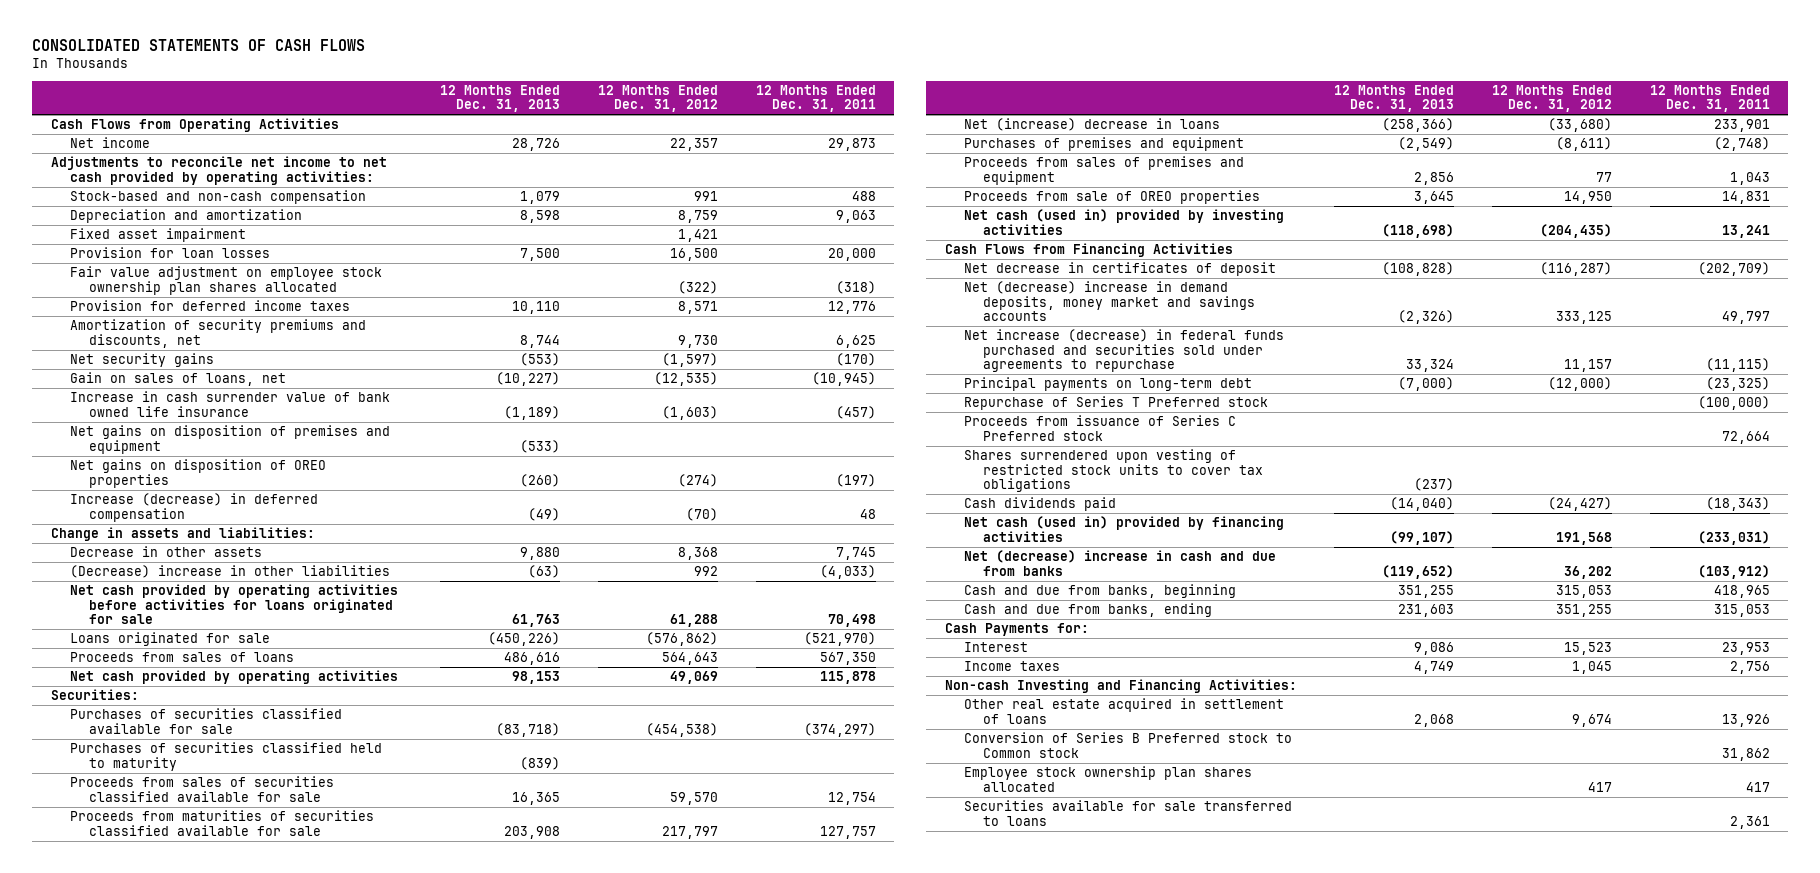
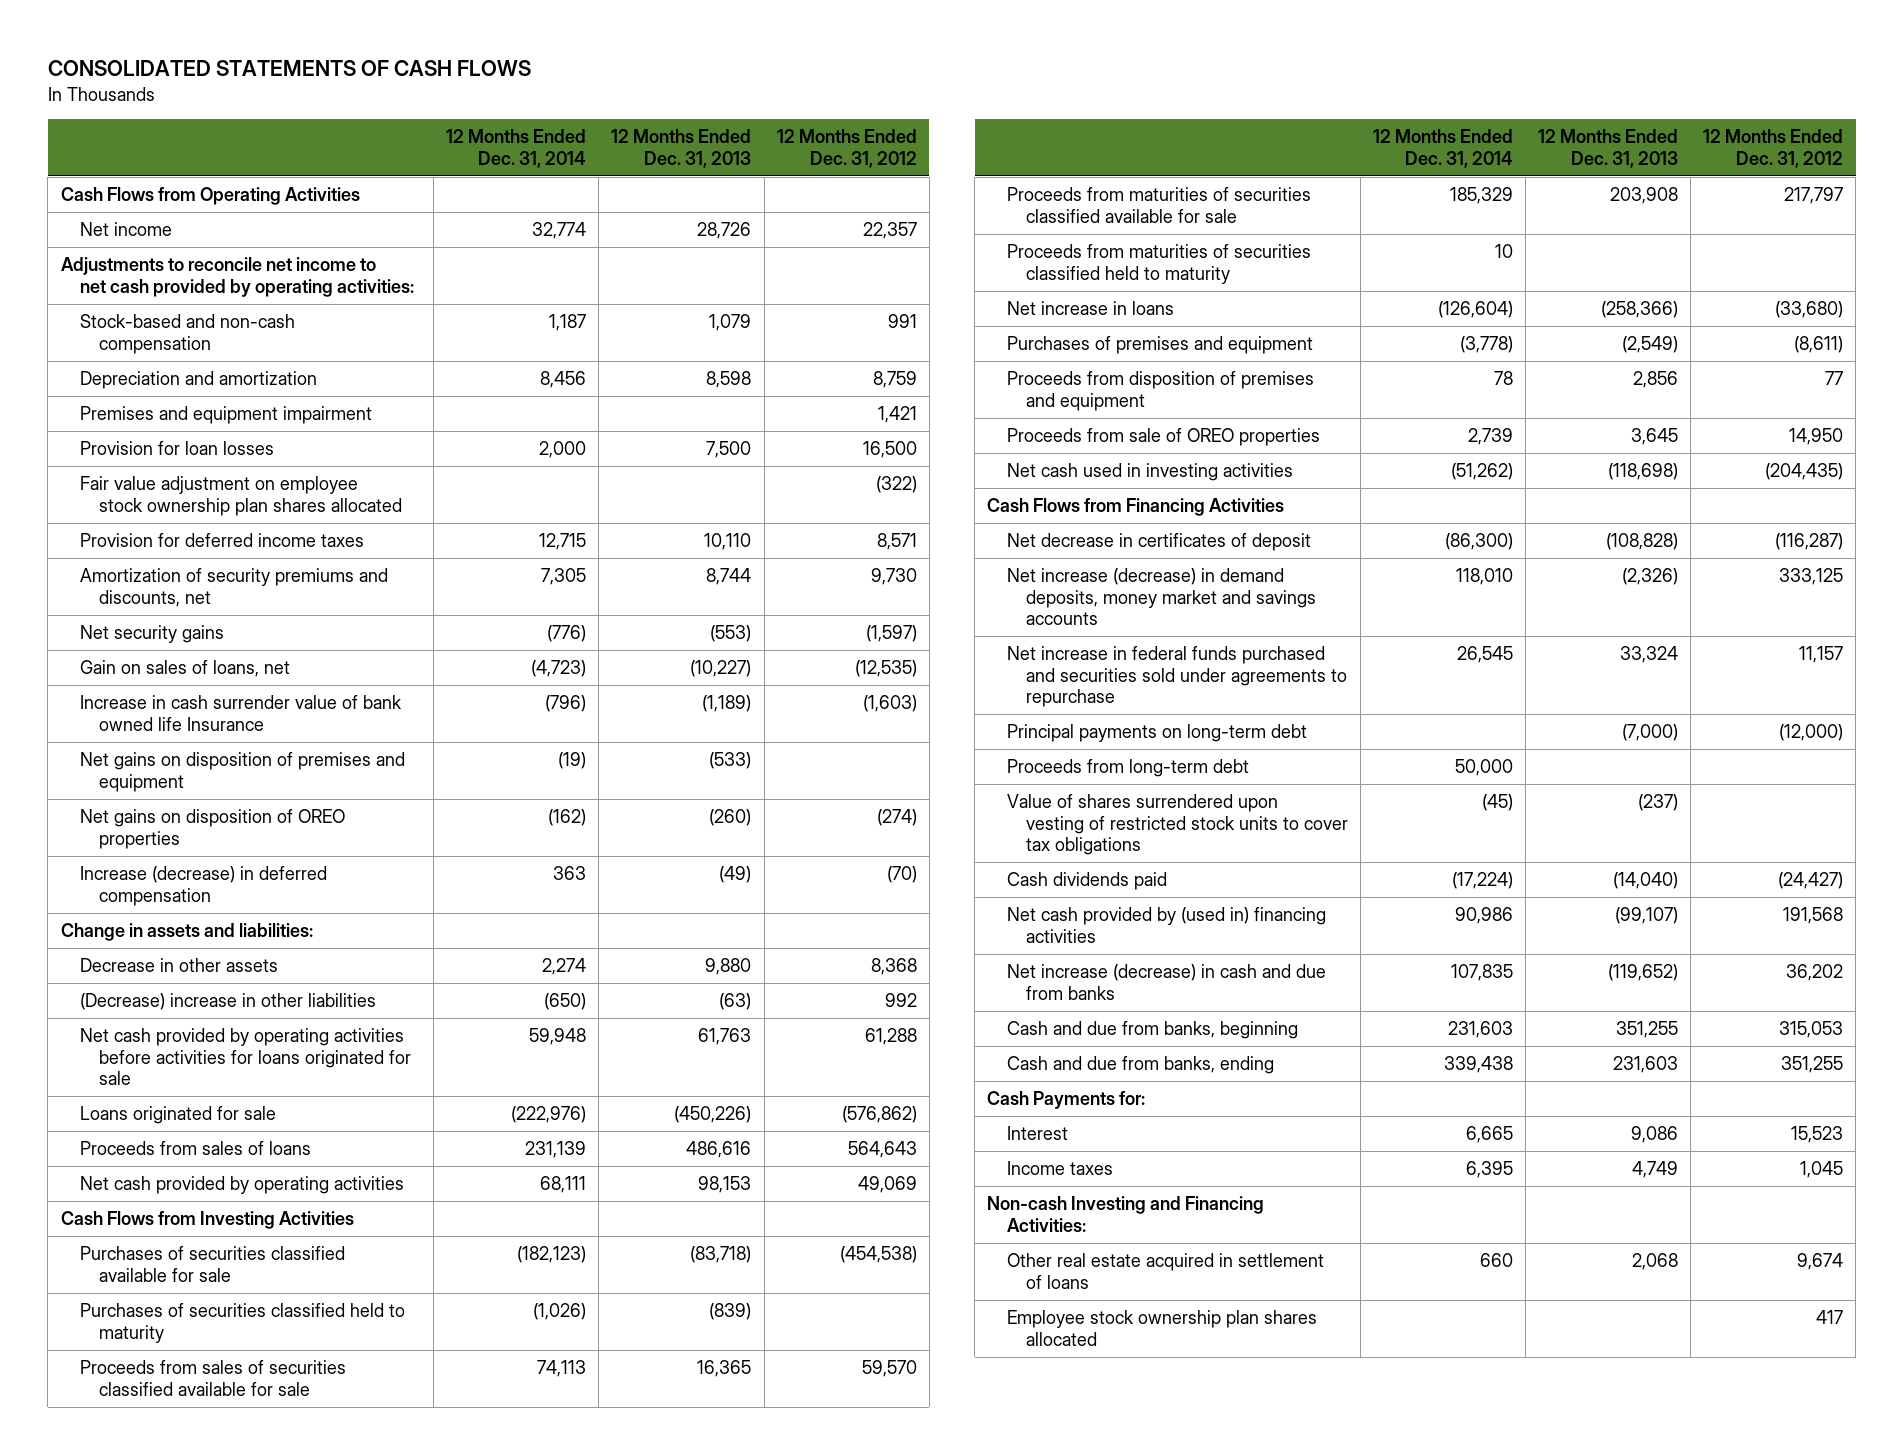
[755,84,876,113] 12 Months Ended Dec. 31, 2011 -> none
none -> [446,129,587,168] 12 Months Ended Dec. 31, 2014
[69,228,246,243] Fixed asset impairment -> [79,406,372,425] Premises and equipment impairment
[69,391,390,417] Increase in cash surrender value of bank owned life insurance -> [79,695,402,731] Increase in cash surrender value of bank owned life Insurance
[50,689,139,701] Securities: -> none
none -> [60,1211,354,1230] Cash Flows from Investing Activities
none -> [1006,244,1311,284] Proceeds from maturities of securities classified held to maturity
[963,118,1220,132] Net (increase) decrease in loans -> [1006,301,1174,316] Net increase in loans
[963,156,1244,185] Proceeds from sales of premises and equipment -> [1006,371,1314,411] Proceeds from disposition of premises and equipment
[963,209,1284,235] Net cash (used in) provided by investing activities -> [1006,463,1293,482] Net cash used in investing activities
[963,281,1255,322] Net (decrease) increase in demand deposits, money market and savings accounts -> [1006,568,1316,626] Net increase (decrease) in demand deposits, money market and savings accounts
[963,329,1284,373] Net increase (decrease) in federal funds purchased and securities sold under agreements to repurchase -> [1006,646,1347,708] Net increase in federal funds purchased and securities sold under agreements to repurchase
[963,396,1268,411] Repurchase of Series T Preferred stock -> none
[963,415,1236,441] Proceeds from issuance of Series C Preferred stock -> none
none -> [1006,759,1249,778] Proceeds from long-term debt
[963,449,1263,493] Shares surrendered upon vesting of restricted stock units to cover tax obligations -> [1006,794,1348,856] Value of shares surrendered upon vesting of restricted stock units to cover tax obligations
[963,516,1284,542] Net cash (used in) provided by financing activities -> [1006,907,1326,943] Net cash provided by (used in) financing activities
[963,550,1276,576] Net (decrease) increase in cash and due from banks -> [1006,964,1326,1000] Net increase (decrease) in cash and due from banks
[963,732,1292,758] Conversion of Series B Preferred stock to Common stock -> none
[963,800,1292,826] Securities available for sale transferred to loans -> none

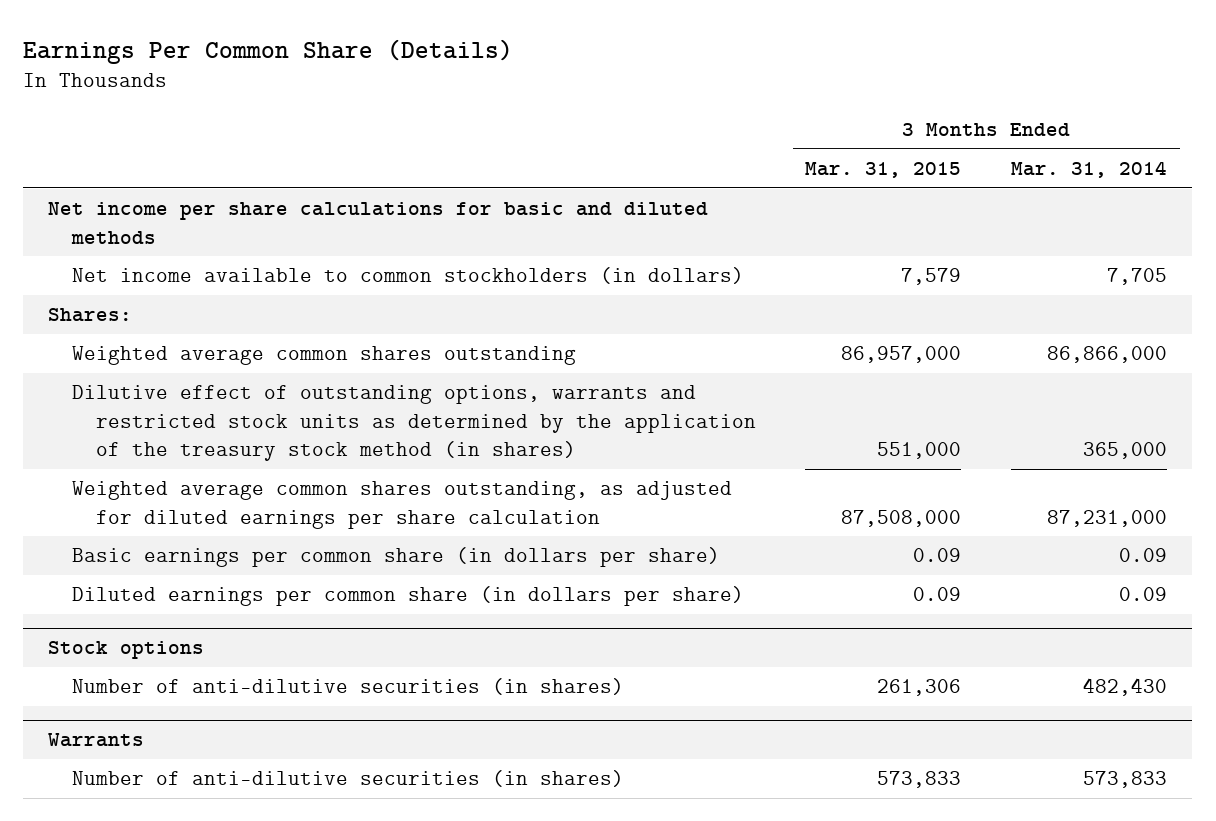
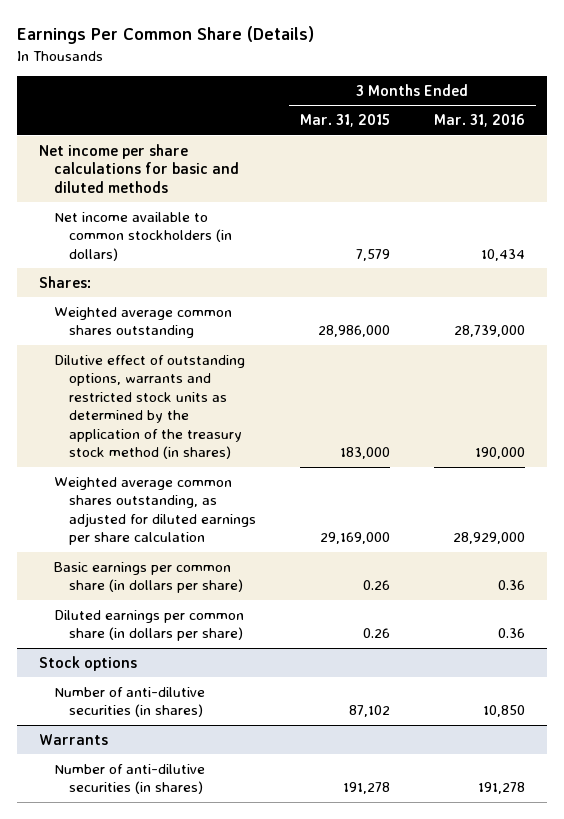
[1011,161,1168,179] Mar. 31, 2014 -> none
none -> [433,114,525,128] Mar. 31, 2016
[841,346,962,364] 86,957,000 -> [317,325,390,338] 28,986,000
[877,441,962,459] 551,000 -> [339,447,390,460] 183,000
[841,509,962,527] 87,508,000 -> [319,532,390,545] 29,169,000
[913,548,962,563] 0.09 -> [362,580,390,591] 0.26
[913,587,962,602] 0.09 -> [362,628,390,639] 0.26
[877,679,962,697] 261,306 -> [348,705,390,718] 87,102
[877,771,962,789] 573,833 -> [342,782,390,795] 191,278

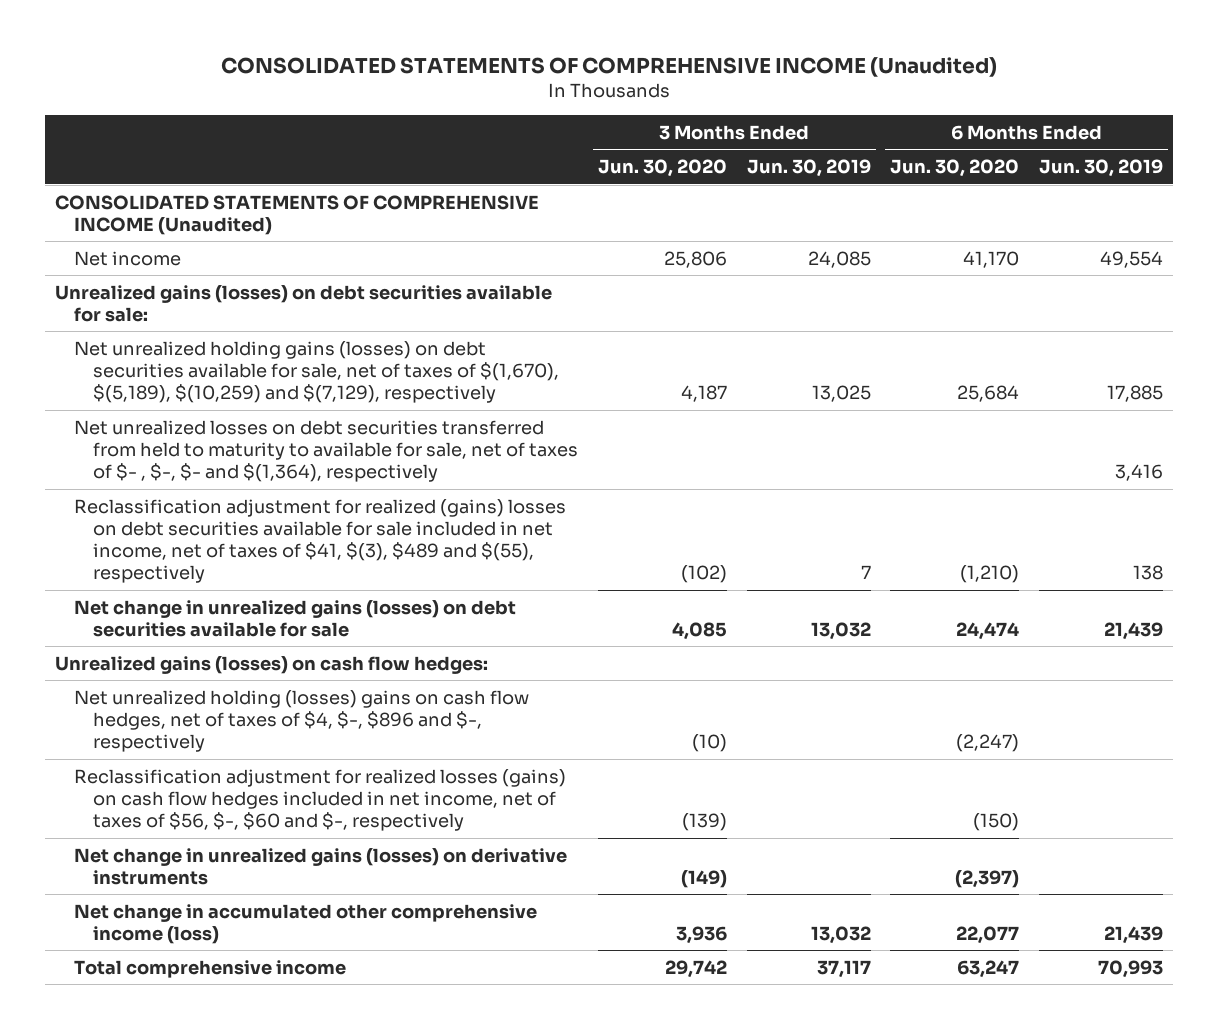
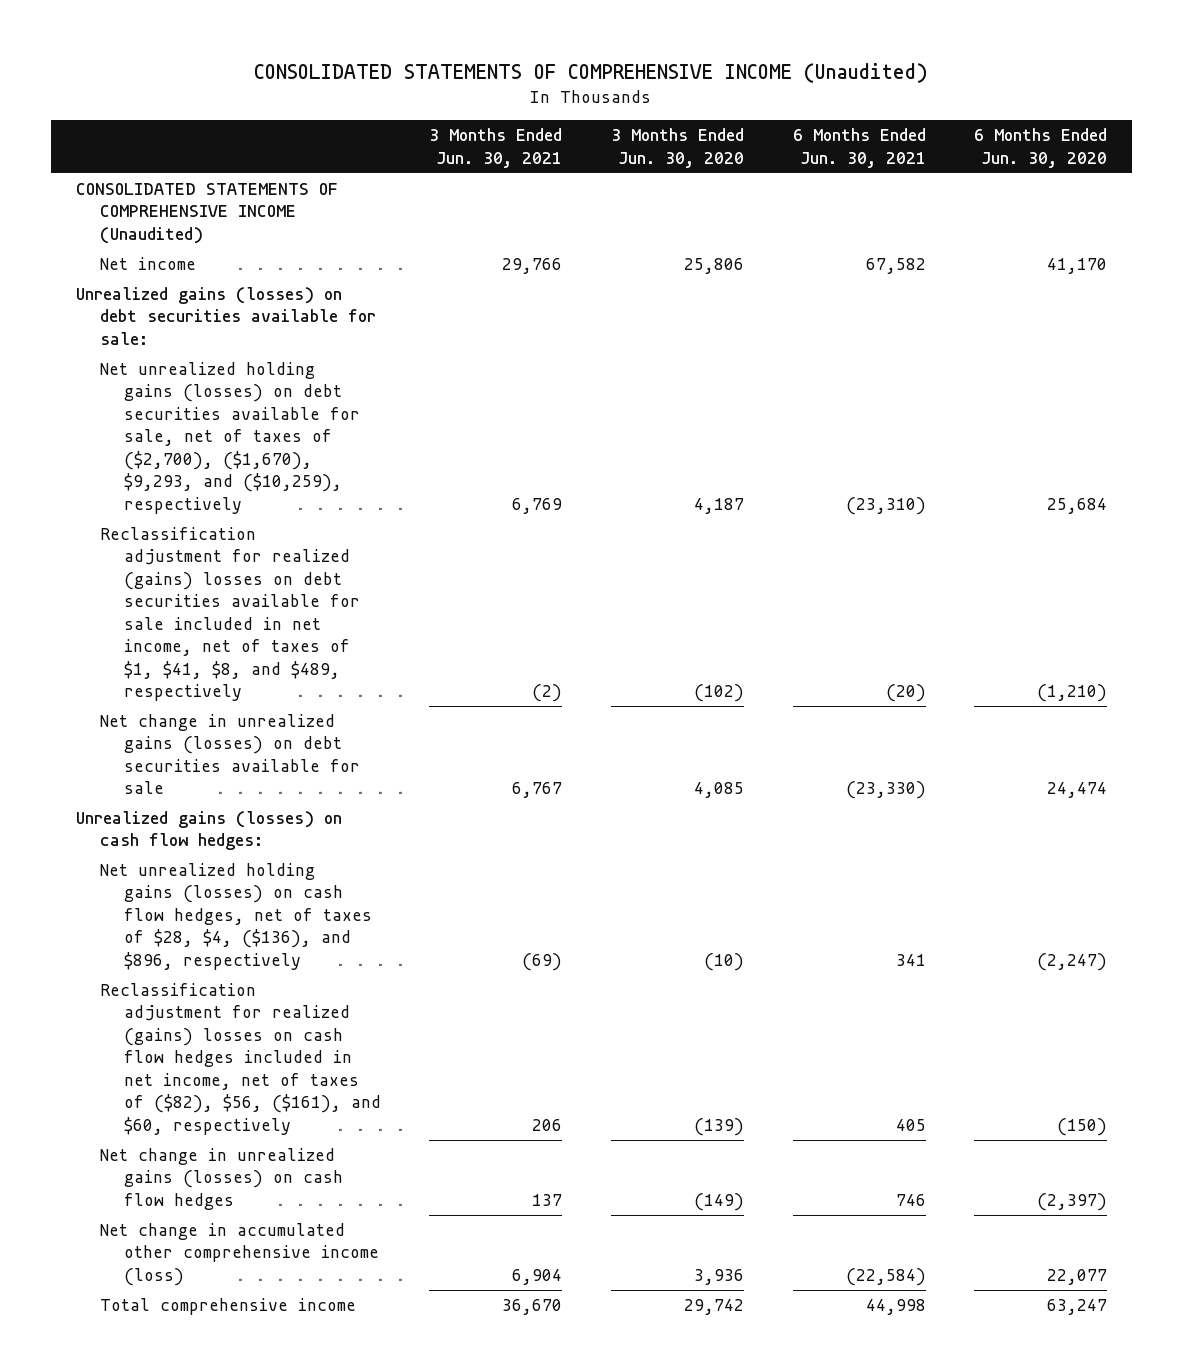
[746,159,871,178] Jun. 30, 2019 -> none
[1039,159,1164,178] Jun. 30, 2019 -> none
none -> [429,128,563,168] 3 Months Ended Jun. 30, 2021
none -> [792,128,926,168] 6 Months Ended Jun. 30, 2021
[73,419,579,482] Net unrealized losses on debt securities transferred from held to maturity to available for sale, net of taxes of $- , $-, $- and $(1,364), respectively -> none
[73,340,560,403] Net unrealized holding gains (losses) on debt securities available for sale, net of taxes of $(1,670), $(5,189), $(10,259) and $(7,129), respectively -> [99,362,360,514] Net unrealized holding gains (losses) on debt securities available for sale, net of taxes of ($2,700), ($1,670), $9,293, and ($10,259), respectively
[73,498,566,584] Reclassification adjustment for realized (gains) losses on debt securities available for sale included in net income, net of taxes of $41, $(3), $489 and $(55), respectively -> [99,527,360,702] Reclassification adjustment for realized (gains) losses on debt securities available for sale included in net income, net of taxes of $1, $41, $8, and $489, respectively
[73,689,529,752] Net unrealized holding (losses) gains on cash flow hedges, net of taxes of $4, $-, $896 and $-, respectively -> [99,863,372,970] Net unrealized holding gains (losses) on cash flow hedges, net of taxes of $28, $4, ($136), and $896, respectively
[73,768,566,831] Reclassification adjustment for realized losses (gains) on cash flow hedges included in net income, net of taxes of $56, $-, $60 and $-, respectively -> [99,983,381,1135] Reclassification adjustment for realized (gains) losses on cash flow hedges included in net income, net of taxes of ($82), $56, ($161), and $60, respectively
[73,847,567,885] Net change in unrealized gains (losses) on derivative instruments -> [99,1148,343,1210] Net change in unrealized gains (losses) on cash flow hedges

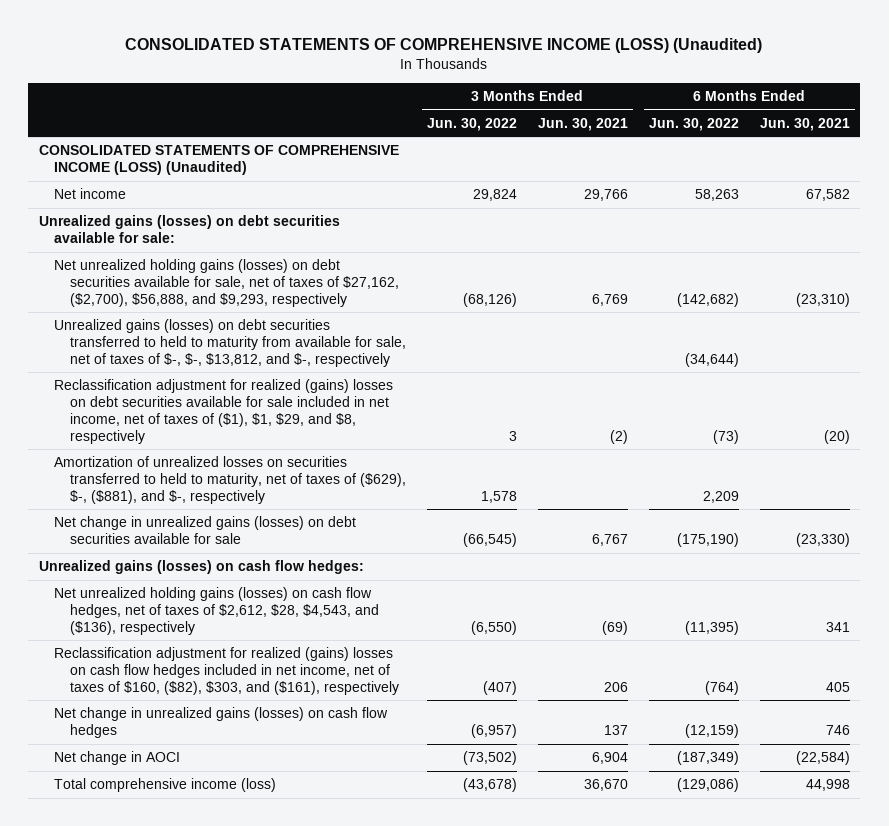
[254,62,929,83] CONSOLIDATED STATEMENTS OF COMPREHENSIVE INCOME (Unaudited) -> [125,38,763,54] CONSOLIDATED STATEMENTS OF COMPREHENSIVE INCOME (LOSS) (Unaudited)
[610,128,744,168] 3 Months Ended Jun. 30, 2020 -> none
[974,128,1108,168] 6 Months Ended Jun. 30, 2020 -> none
none -> [426,117,517,131] Jun. 30, 2022
none -> [648,117,739,131] Jun. 30, 2022
[75,183,338,244] CONSOLIDATED STATEMENTS OF COMPREHENSIVE INCOME (Unaudited) -> [38,145,399,175] CONSOLIDATED STATEMENTS OF COMPREHENSIVE INCOME (LOSS) (Unaudited)
[99,362,360,514] Net unrealized holding gains (losses) on debt securities available for sale, net of taxes of ($2,700), ($1,670), $9,293, and ($10,259), respectively -> [54,259,399,307] Net unrealized holding gains (losses) on debt securities available for sale, net of taxes of $27,162, ($2,700), $56,888, and $9,293, respectively
none -> [54,319,406,367] Unrealized gains (losses) on debt securities transferred to held to maturity from available for sale, net of taxes of $-, $-, $13,812, and $-, respectively
[99,527,360,702] Reclassification adjustment for realized (gains) losses on debt securities available for sale included in net income, net of taxes of $1, $41, $8, and $489, respectively -> [54,379,394,444] Reclassification adjustment for realized (gains) losses on debt securities available for sale included in net income, net of taxes of ($1), $1, $29, and $8, respectively
none -> [54,456,406,504] Amortization of unrealized losses on securities transferred to held to maturity, net of taxes of ($629), $-, ($881), and $-, respectively
[99,863,372,970] Net unrealized holding gains (losses) on cash flow hedges, net of taxes of $28, $4, ($136), and $896, respectively -> [54,587,379,635] Net unrealized holding gains (losses) on cash flow hedges, net of taxes of $2,612, $28, $4,543, and ($136), respectively
[99,983,381,1135] Reclassification adjustment for realized (gains) losses on cash flow hedges included in net income, net of taxes of ($82), $56, ($161), and $60, respectively -> [54,647,399,695] Reclassification adjustment for realized (gains) losses on cash flow hedges included in net income, net of taxes of $160, ($82), $303, and ($161), respectively
[99,1223,379,1286] Net change in accumulated other comprehensive income (loss) -> [54,751,181,766] Net change in AOCI
[99,1298,356,1316] Total comprehensive income -> [54,778,277,793] Total comprehensive income (loss)

